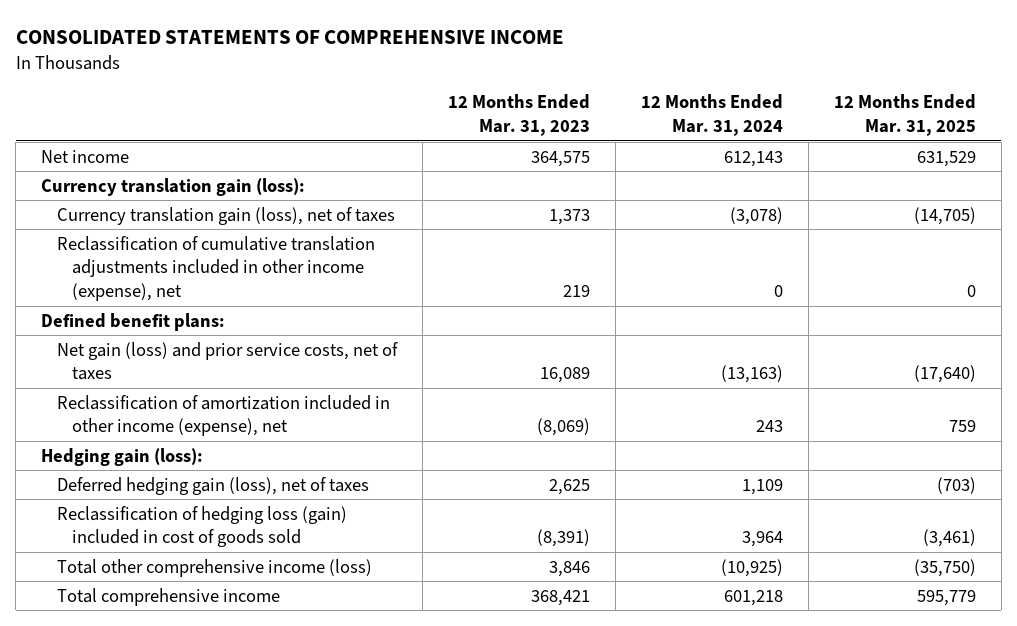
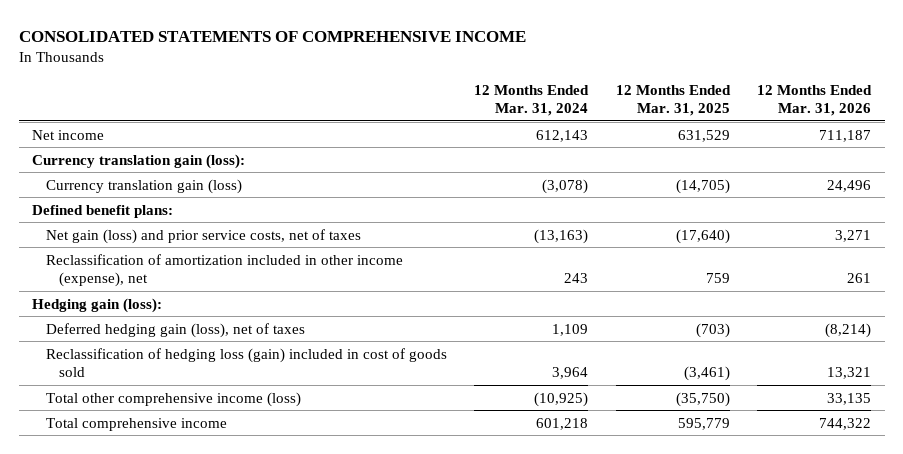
[447,94,590,137] 12 Months Ended Mar. 31, 2023 -> none
none -> [756,84,872,116] 12 Months Ended Mar. 31, 2026
[56,235,375,302] Reclassification of cumulative translation adjustments included in other income (expense), net -> none
[56,206,395,225] Currency translation gain (loss), net of taxes -> [45,178,242,194] Currency translation gain (loss)

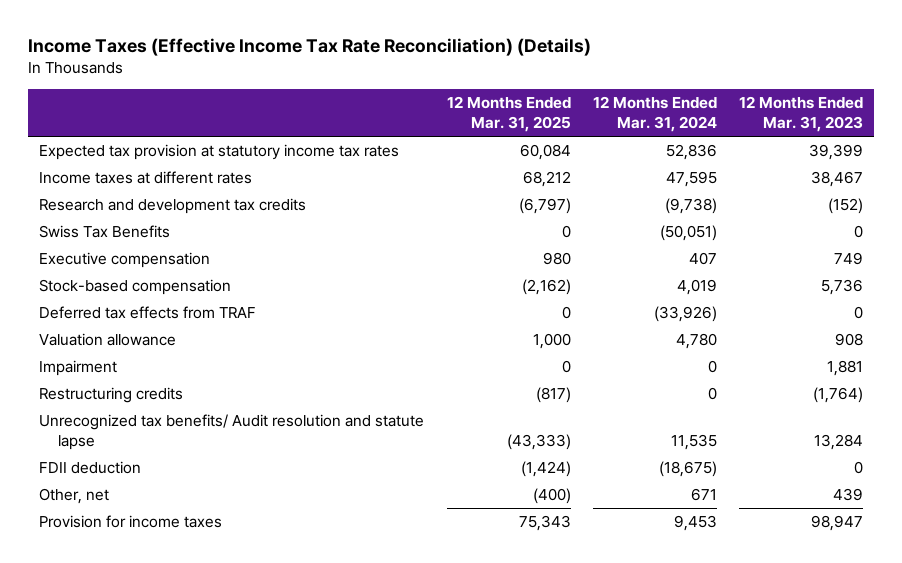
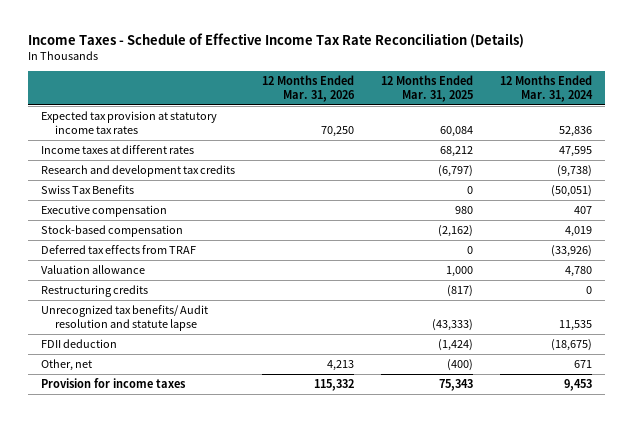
[27,38,591,57] Income Taxes (Effective Income Tax Rate Reconciliation) (Details) -> [27,32,524,48] Income Taxes - Schedule of Effective Income Tax Rate Reconciliation (Details)
[739,96,864,133] 12 Months Ended Mar. 31, 2023 -> none
none -> [262,75,356,102] 12 Months Ended Mar. 31, 2026
[39,360,118,377] Impairment -> none

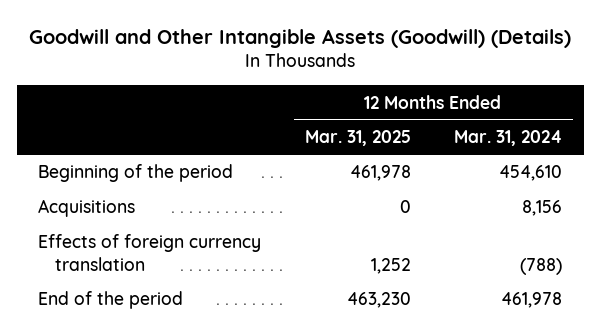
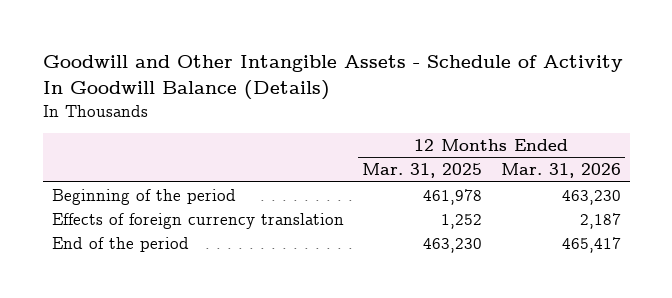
[29,28,572,48] Goodwill and Other Intangible Assets (Goodwill) (Details) -> [42,55,623,101] Goodwill and Other Intangible Assets - Schedule of Activity In Goodwill Balance (Details)
[454,130,563,147] Mar. 31, 2024 -> none
none -> [500,163,621,179] Mar. 31, 2026
[38,199,136,218] Acquisitions -> none

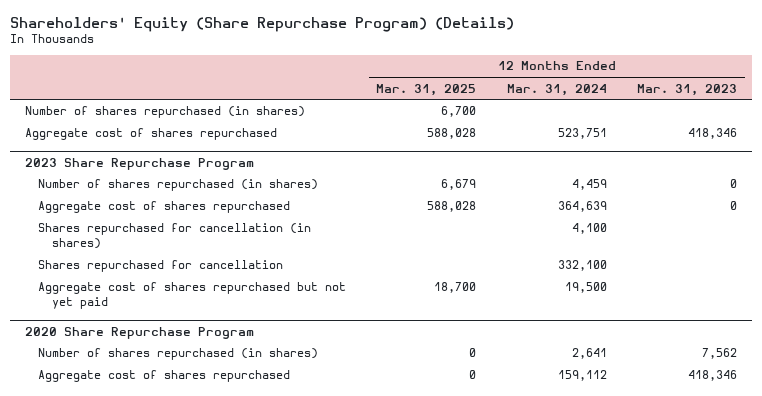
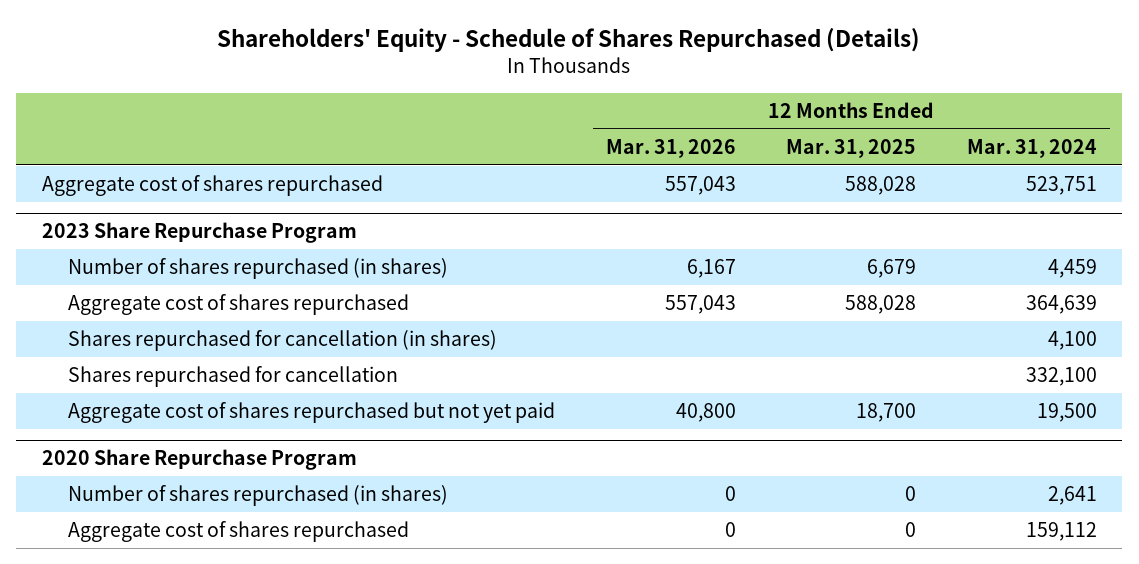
[9,16,514,32] Shareholders' Equity (Share Repurchase Program) (Details) -> [217,27,921,52] Shareholders' Equity - Schedule of Shares Repurchased (Details)
[637,83,738,96] Mar. 31, 2023 -> none
none -> [605,138,736,158] Mar. 31, 2026
[24,106,305,119] Number of shares repurchased (in shares) -> none

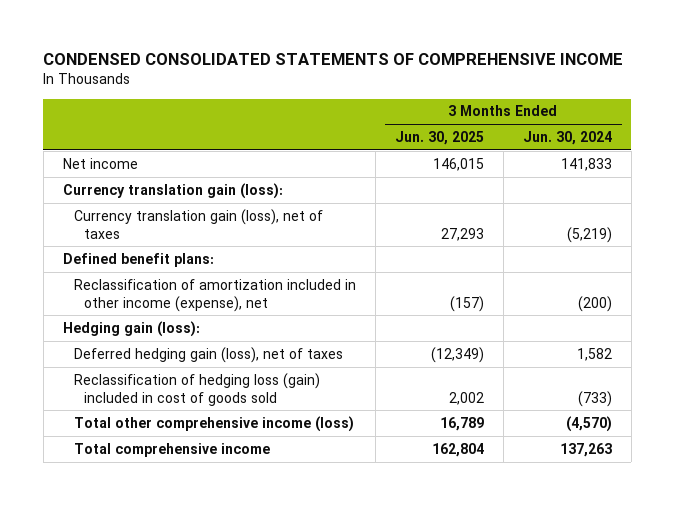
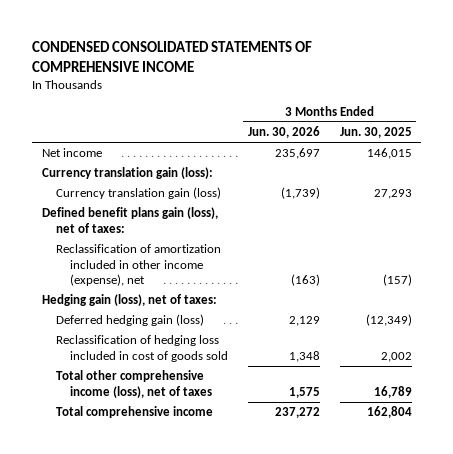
[522,130,612,145] Jun. 30, 2024 -> none
none -> [247,126,320,139] Jun. 30, 2026
[73,208,323,239] Currency translation gain (loss), net of taxes -> [55,187,221,200] Currency translation gain (loss)
[62,252,214,267] Defined benefit plans: -> [41,207,218,233] Defined benefit plans gain (loss), net of taxes:
[62,320,200,337] Hedging gain (loss): -> [41,294,217,307] Hedging gain (loss), net of taxes:
[73,346,343,363] Deferred hedging gain (loss), net of taxes -> [55,314,204,327] Deferred hedging gain (loss)
[73,372,320,406] Reclassification of hedging loss (gain) included in cost of goods sold -> [55,335,228,362] Reclassification of hedging loss included in cost of goods sold
[73,415,354,432] Total other comprehensive income (loss) -> [55,370,212,398] Total other comprehensive income (loss), net of taxes

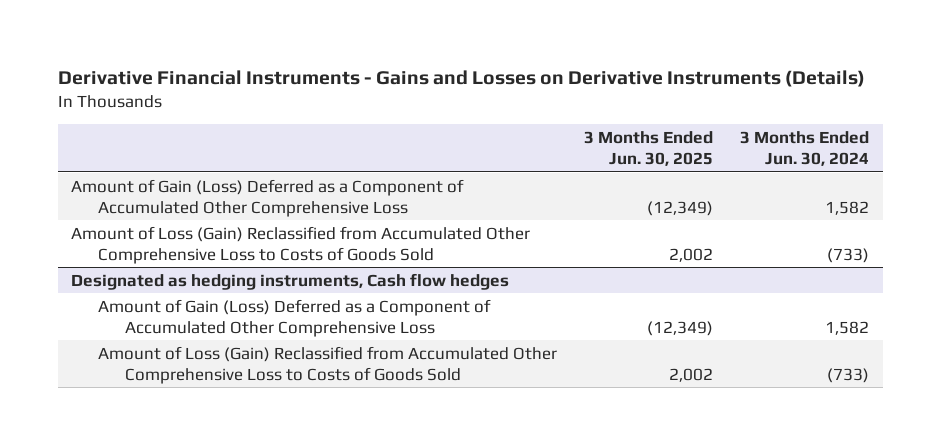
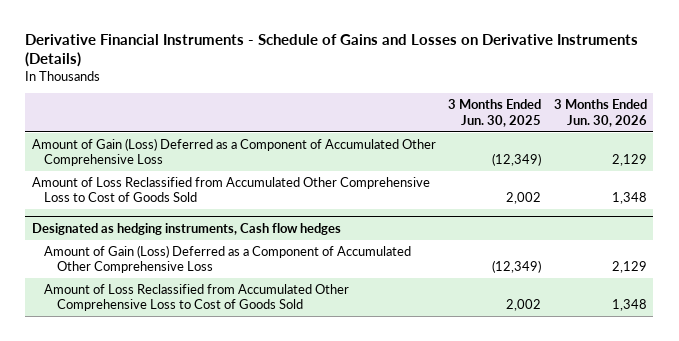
[57,70,865,88] Derivative Financial Instruments - Gains and Losses on Derivative Instruments (Details) -> [25,33,639,68] Derivative Financial Instruments - Schedule of Gains and Losses on Derivative Instruments (Details)
[740,131,870,167] 3 Months Ended Jun. 30, 2024 -> none
none -> [554,99,648,127] 3 Months Ended Jun. 30, 2026
[71,225,531,264] Amount of Loss (Gain) Reclassified from Accumulated Other Comprehensive Loss to Costs of Goods Sold -> [31,176,430,203] Amount of Loss Reclassified from Accumulated Other Comprehensive Loss to Cost of Goods Sold
[98,345,558,384] Amount of Loss (Gain) Reclassified from Accumulated Other Comprehensive Loss to Costs of Goods Sold -> [44,283,350,312] Amount of Loss Reclassified from Accumulated Other Comprehensive Loss to Cost of Goods Sold

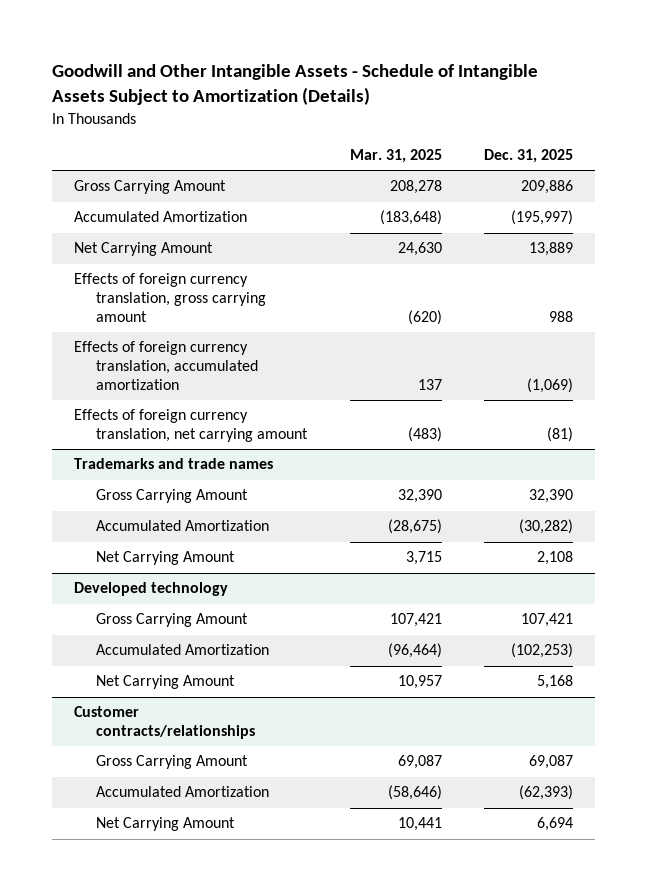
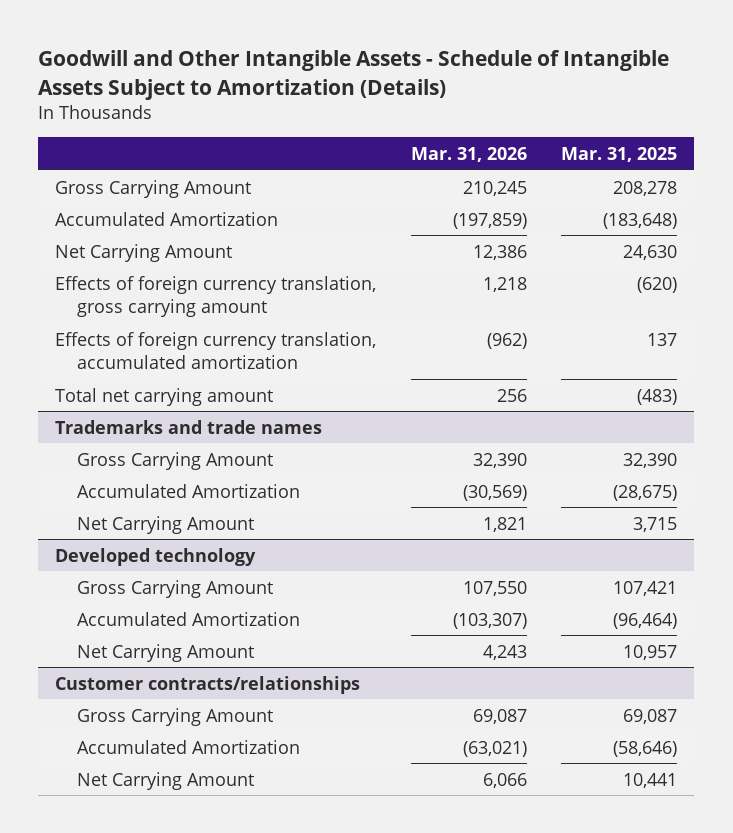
[484,149,574,164] Dec. 31, 2025 -> none
none -> [410,146,527,162] Mar. 31, 2026
[73,409,309,443] Effects of foreign currency translation, net carrying amount -> [55,387,274,406] Total net carrying amount

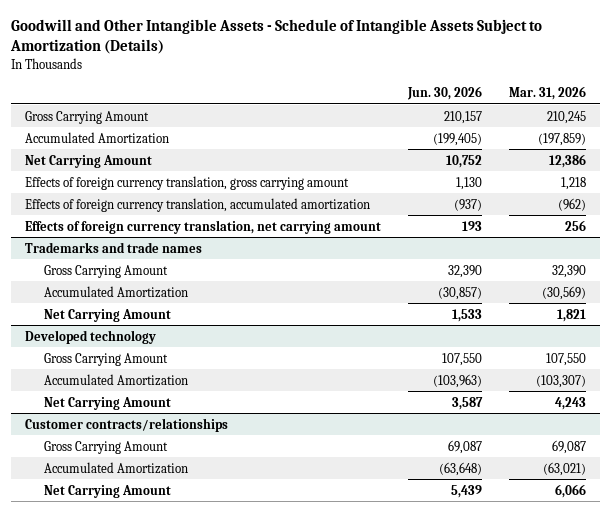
[561,146,678,162] Mar. 31, 2025 -> none
none -> [407,85,483,100] Jun. 30, 2026
[55,387,274,406] Total net carrying amount -> [24,219,381,234] Effects of foreign currency translation, net carrying amount

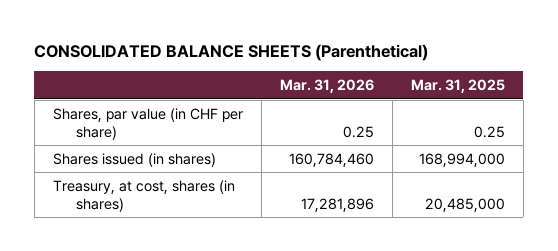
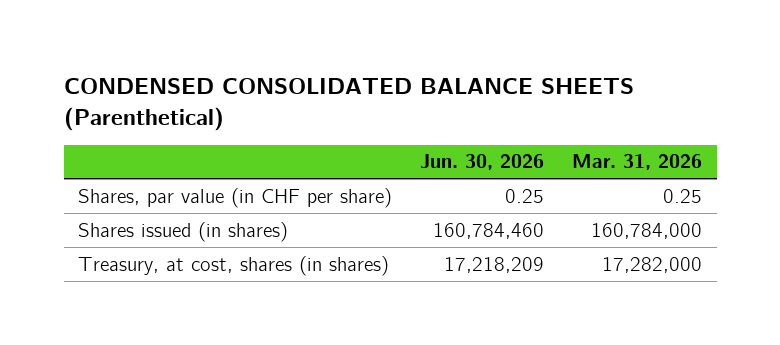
[34,43,429,61] CONSOLIDATED BALANCE SHEETS (Parenthetical) -> [63,78,634,132] CONDENSED CONSOLIDATED BALANCE SHEETS (Parenthetical)
[410,79,505,94] Mar. 31, 2025 -> none
none -> [420,154,545,171] Jun. 30, 2026
[288,152,374,167] 160,784,460 -> [591,222,703,239] 160,784,000
[300,197,374,212] 17,281,896 -> [602,256,703,273] 17,282,000

